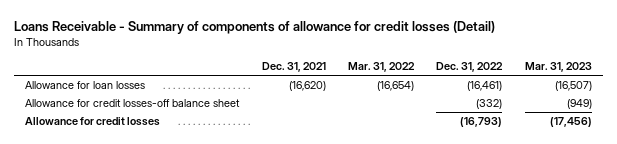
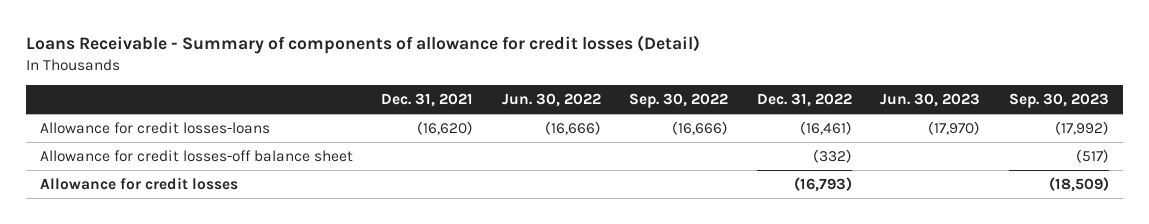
[348,62,416,73] Mar. 31, 2022 -> none
[524,62,592,73] Mar. 31, 2023 -> none
none -> [501,93,601,108] Jun. 30, 2022
none -> [629,93,729,109] Sep. 30, 2022
none -> [880,93,981,108] Jun. 30, 2023
none -> [1009,93,1110,109] Sep. 30, 2023
[25,81,146,90] Allowance for loan losses -> [39,121,270,134] Allowance for credit losses-loans

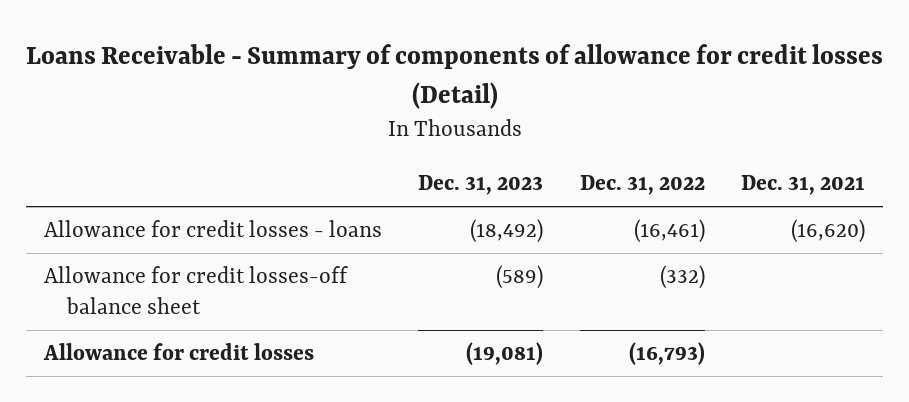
[501,93,601,108] Jun. 30, 2022 -> none
[629,93,729,109] Sep. 30, 2022 -> none
[880,93,981,108] Jun. 30, 2023 -> none
[1009,93,1110,109] Sep. 30, 2023 -> none
none -> [418,175,544,196] Dec. 31, 2023
[39,121,270,134] Allowance for credit losses-loans -> [44,219,383,237] Allowance for credit losses - loans

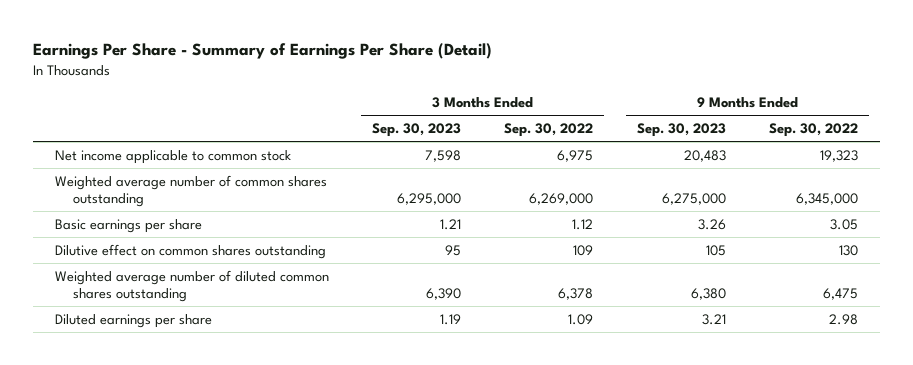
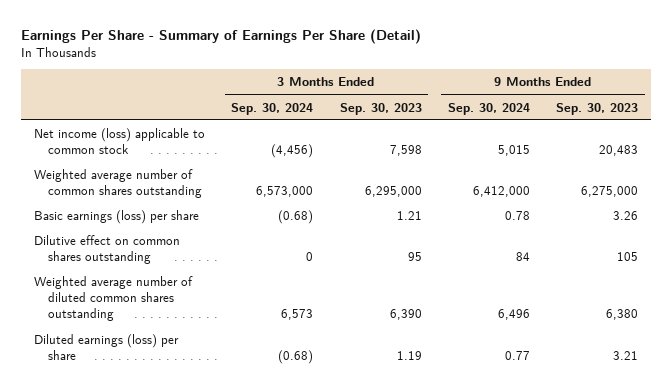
[504,123,594,138] Sep. 30, 2022 -> none
[769,123,859,138] Sep. 30, 2022 -> none
none -> [231,102,314,115] Sep. 30, 2024
none -> [447,102,530,115] Sep. 30, 2024
[54,149,291,164] Net income applicable to common stock -> [33,128,205,155] Net income (loss) applicable to common stock
[54,218,202,233] Basic earnings per share -> [33,210,199,225] Basic earnings (loss) per share
[54,313,212,328] Diluted earnings per share -> [33,334,179,361] Diluted earnings (loss) per share

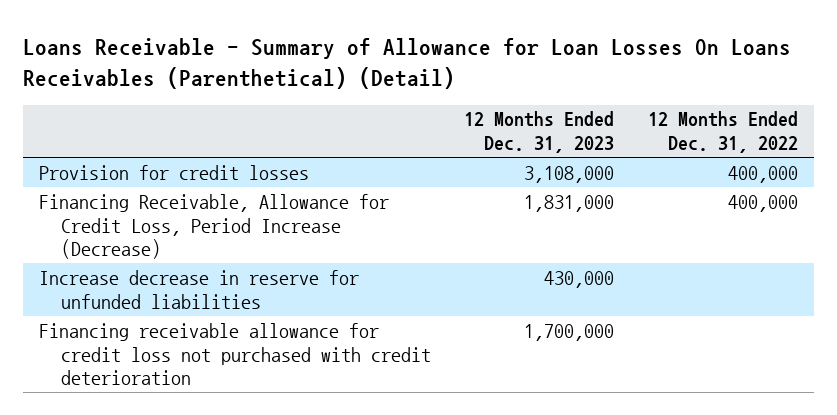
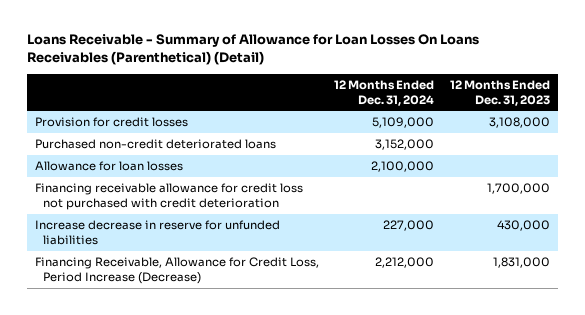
[647,111,798,154] 12 Months Ended Dec. 31, 2022 -> none
none -> [334,80,435,106] 12 Months Ended Dec. 31, 2024
none -> [34,139,276,150] Purchased non-credit deteriorated loans
none -> [34,161,183,172] Allowance for loan losses
[39,269,360,309] Increase decrease in reserve for unfunded liabilities -> [34,220,280,245] Increase decrease in reserve for unfunded liabilities
[39,193,390,260] Financing Receivable, Allowance for Credit Loss, Period Increase (Decrease) -> [34,257,319,284] Financing Receivable, Allowance for Credit Loss, Period Increase (Decrease)

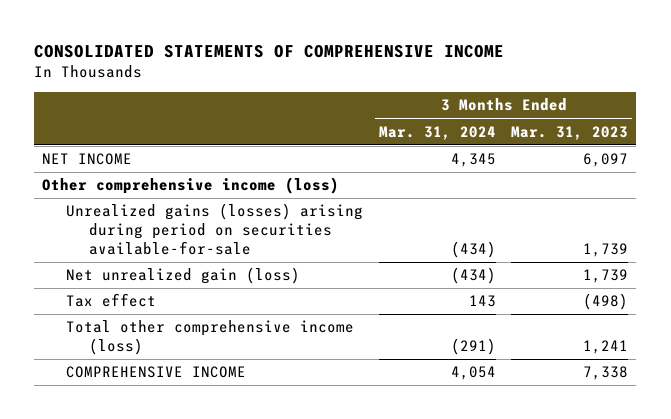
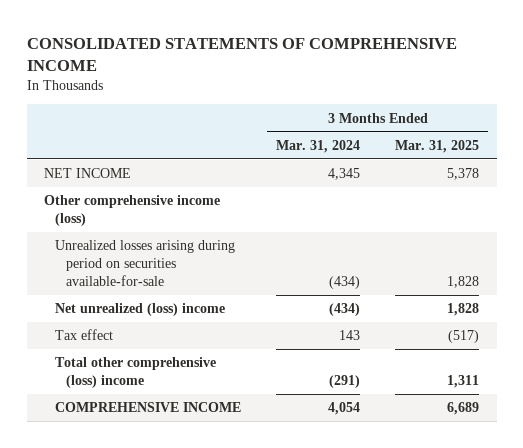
[511,125,629,140] Mar. 31, 2023 -> none
none -> [395,139,480,153] Mar. 31, 2025
[65,203,363,255] Unrealized gains (losses) arising during period on securities available-for-sale -> [55,240,236,286] Unrealized losses arising during period on securities available-for-sale
[65,267,300,285] Net unrealized gain (loss) -> [55,303,226,317] Net unrealized (loss) income
[65,320,354,356] Total other comprehensive income (loss) -> [55,357,217,389] Total other comprehensive (loss) income

